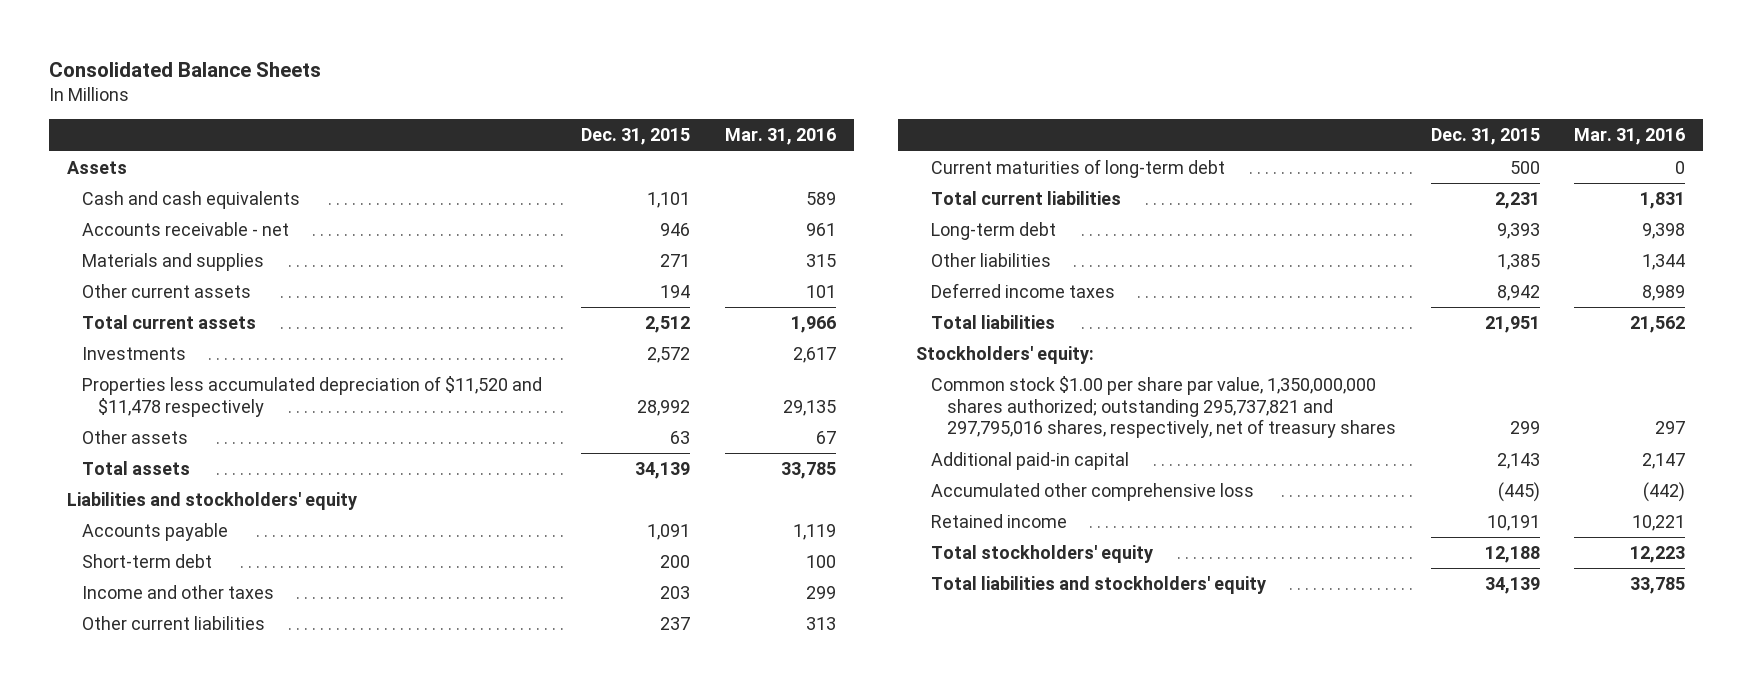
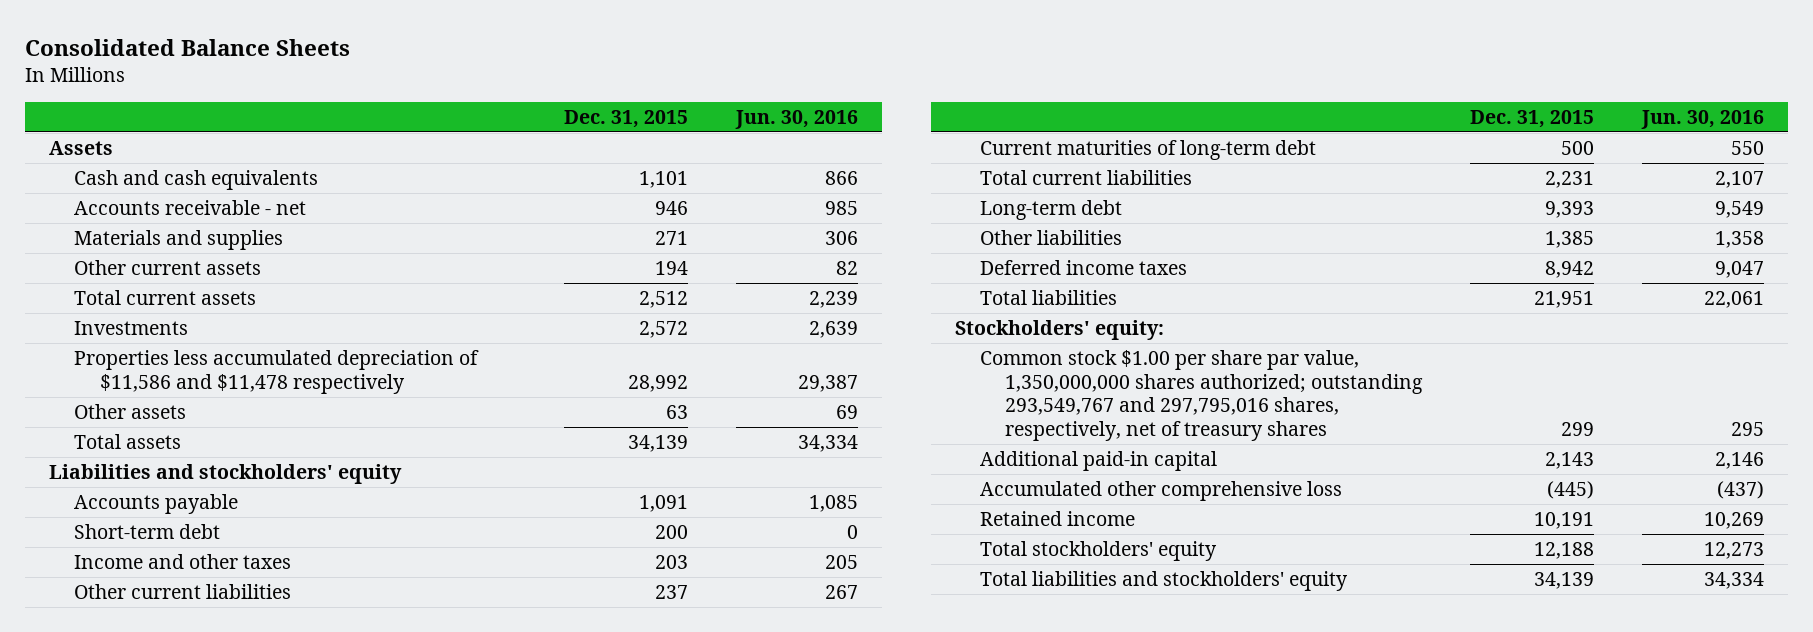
[725,128,837,146] Mar. 31, 2016 -> none
none -> [735,109,859,129] Jun. 30, 2016
[82,375,543,417] Properties less accumulated depreciation of $11,520 and $11,478 respectively -> [74,350,480,394] Properties less accumulated depreciation of $11,586 and $11,478 respectively
[931,375,1396,439] Common stock $1.00 per share par value, 1,350,000,000 shares authorized; outstanding 295,737,821 and 297,795,016 shares, respectively, net of treasury shares -> [980,350,1424,441] Common stock $1.00 per share par value, 1,350,000,000 shares authorized; outstanding 293,549,767 and 297,795,016 shares, respectively, net of treasury shares

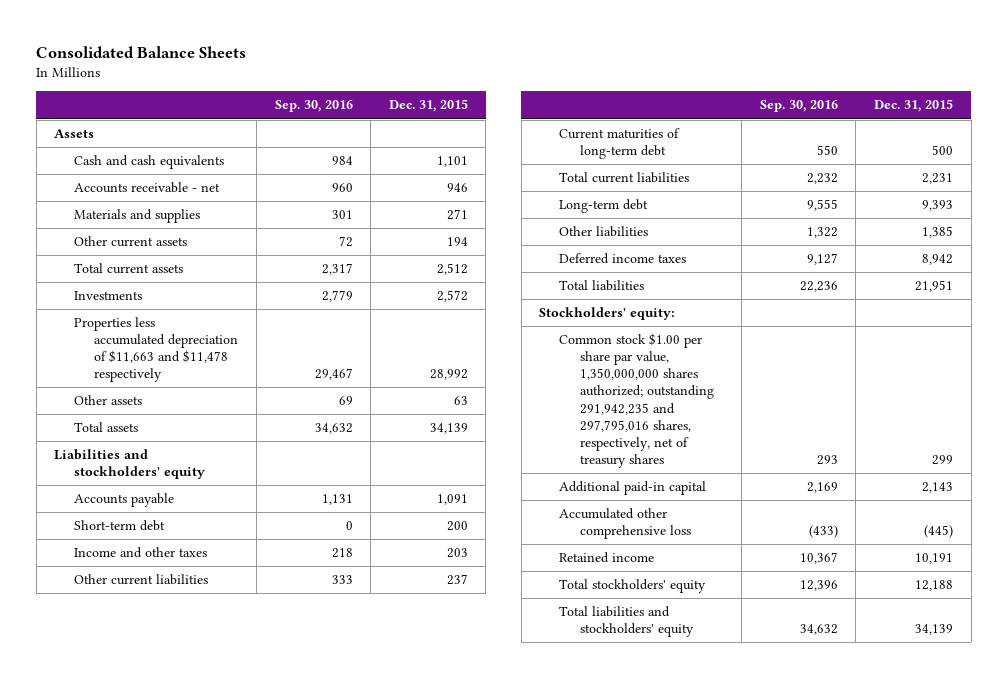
[735,109,859,129] Jun. 30, 2016 -> none
none -> [274,100,353,113] Sep. 30, 2016
[74,350,480,394] Properties less accumulated depreciation of $11,586 and $11,478 respectively -> [74,317,239,383] Properties less accumulated depreciation of $11,663 and $11,478 respectively
[980,350,1424,441] Common stock $1.00 per share par value, 1,350,000,000 shares authorized; outstanding 293,549,767 and 297,795,016 shares, respectively, net of treasury shares -> [559,333,714,468] Common stock $1.00 per share par value, 1,350,000,000 shares authorized; outstanding 291,942,235 and 297,795,016 shares, respectively, net of treasury shares

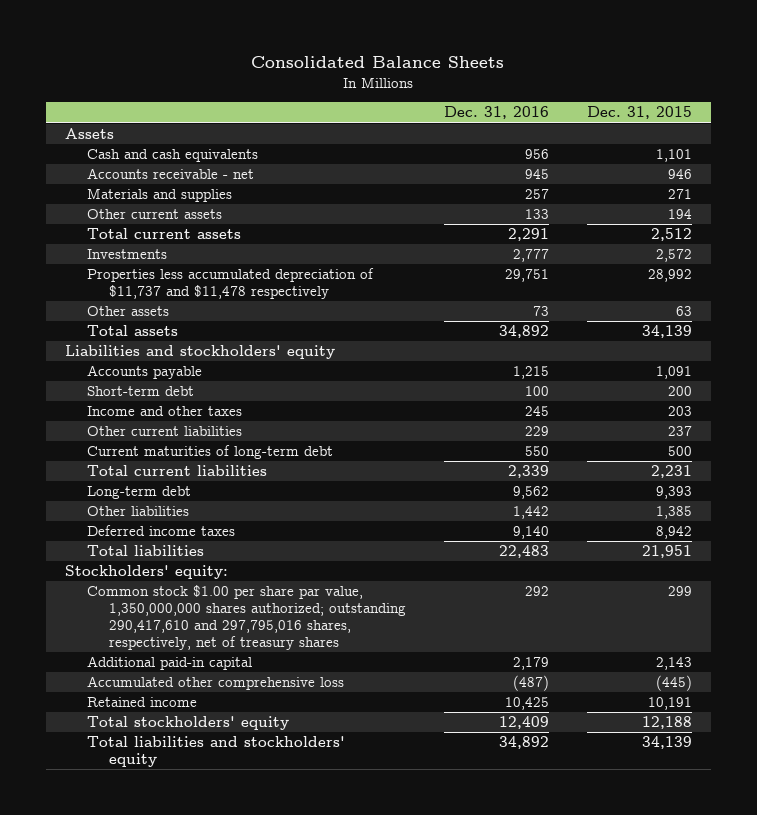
[274,100,353,113] Sep. 30, 2016 -> none
none -> [444,106,550,120] Dec. 31, 2016
[74,317,239,383] Properties less accumulated depreciation of $11,663 and $11,478 respectively -> [86,268,374,300] Properties less accumulated depreciation of $11,737 and $11,478 respectively
[559,333,714,468] Common stock $1.00 per share par value, 1,350,000,000 shares authorized; outstanding 291,942,235 and 297,795,016 shares, respectively, net of treasury shares -> [86,585,407,650] Common stock $1.00 per share par value, 1,350,000,000 shares authorized; outstanding 290,417,610 and 297,795,016 shares, respectively, net of treasury shares

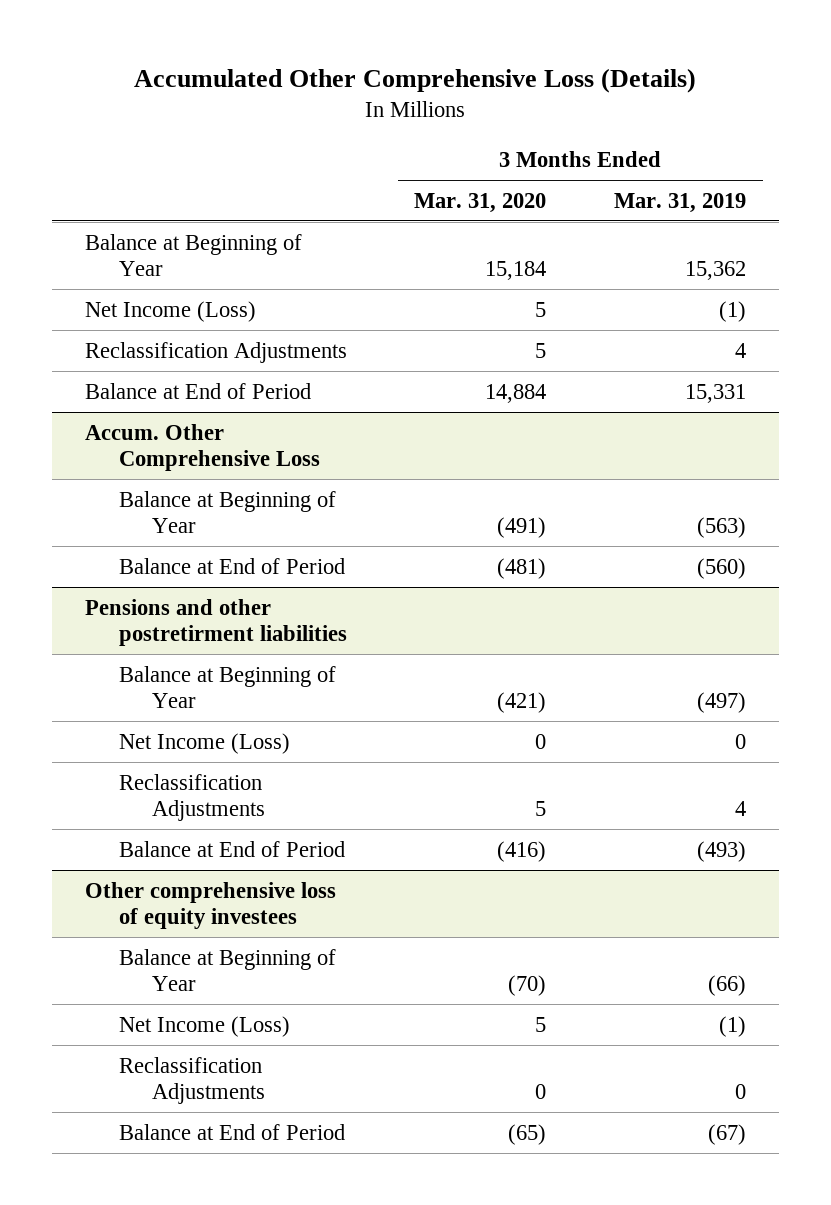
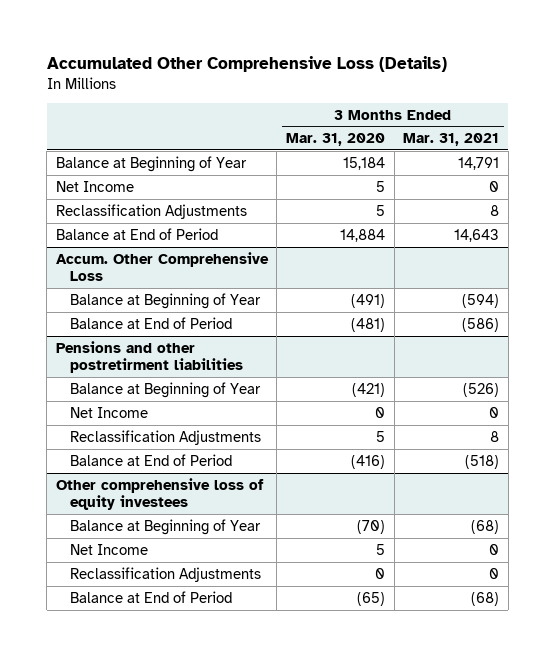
[613,192,746,213] Mar. 31, 2019 -> none
none -> [403,133,500,147] Mar. 31, 2021
[85,300,257,322] Net Income (Loss) -> [55,180,134,192] Net Income
[118,732,290,754] Net Income (Loss) -> [69,406,148,418] Net Income
[118,1015,290,1037] Net Income (Loss) -> [69,543,148,555] Net Income

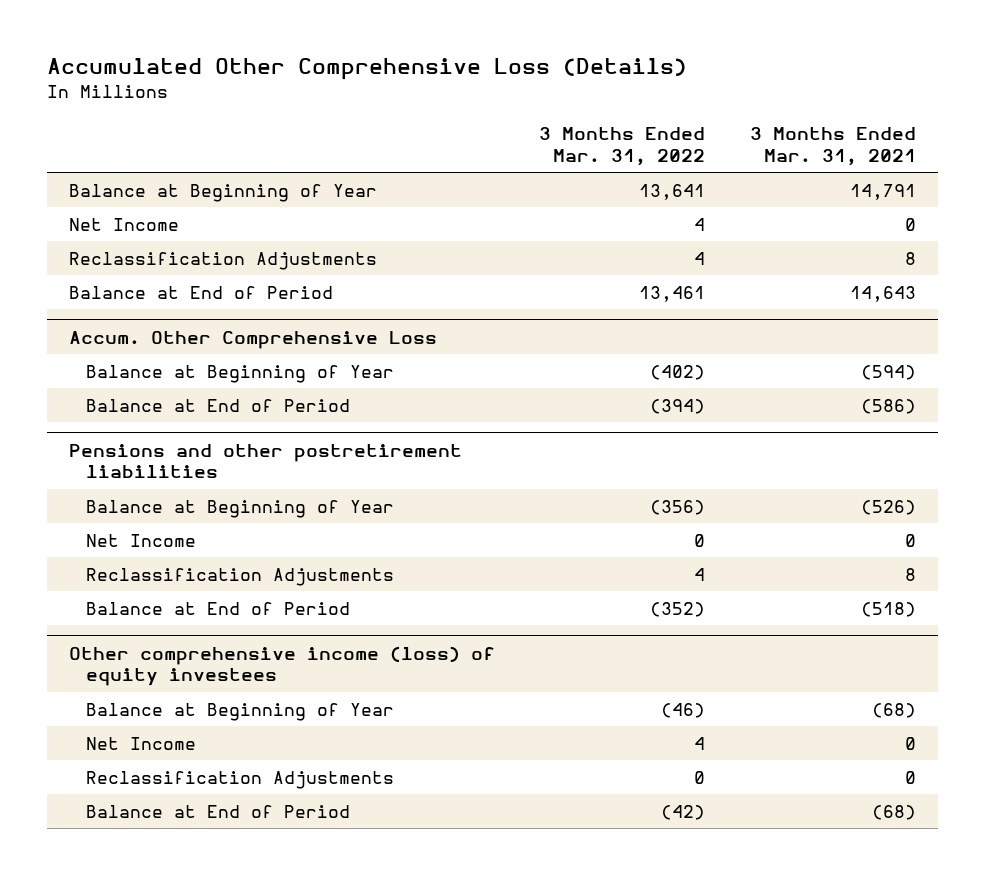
[286,133,386,147] Mar. 31, 2020 -> none
none -> [539,126,706,166] 3 Months Ended Mar. 31, 2022
[55,340,243,374] Pensions and other postretirment liabilities -> [69,443,463,479] Pensions and other postretirement liabilities
[55,477,264,511] Other comprehensive loss of equity investees -> [69,645,496,687] Other comprehensive income (loss) of equity investees

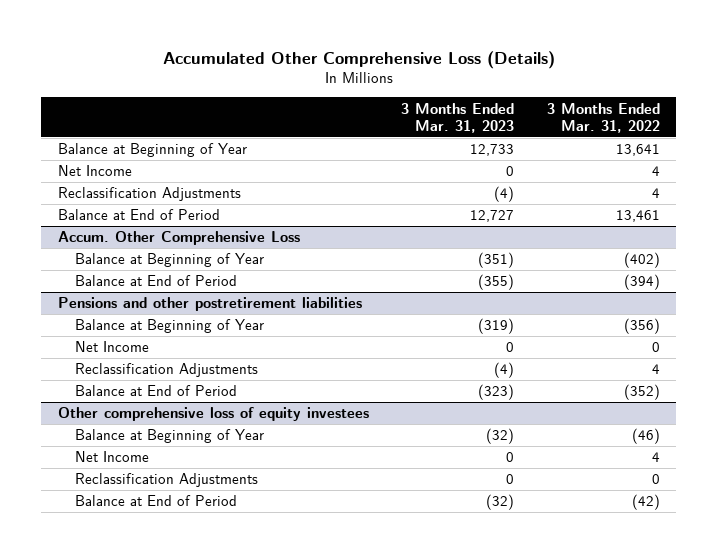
[749,126,916,166] 3 Months Ended Mar. 31, 2021 -> none
none -> [401,102,515,133] 3 Months Ended Mar. 31, 2023
[69,645,496,687] Other comprehensive income (loss) of equity investees -> [57,407,369,422] Other comprehensive loss of equity investees

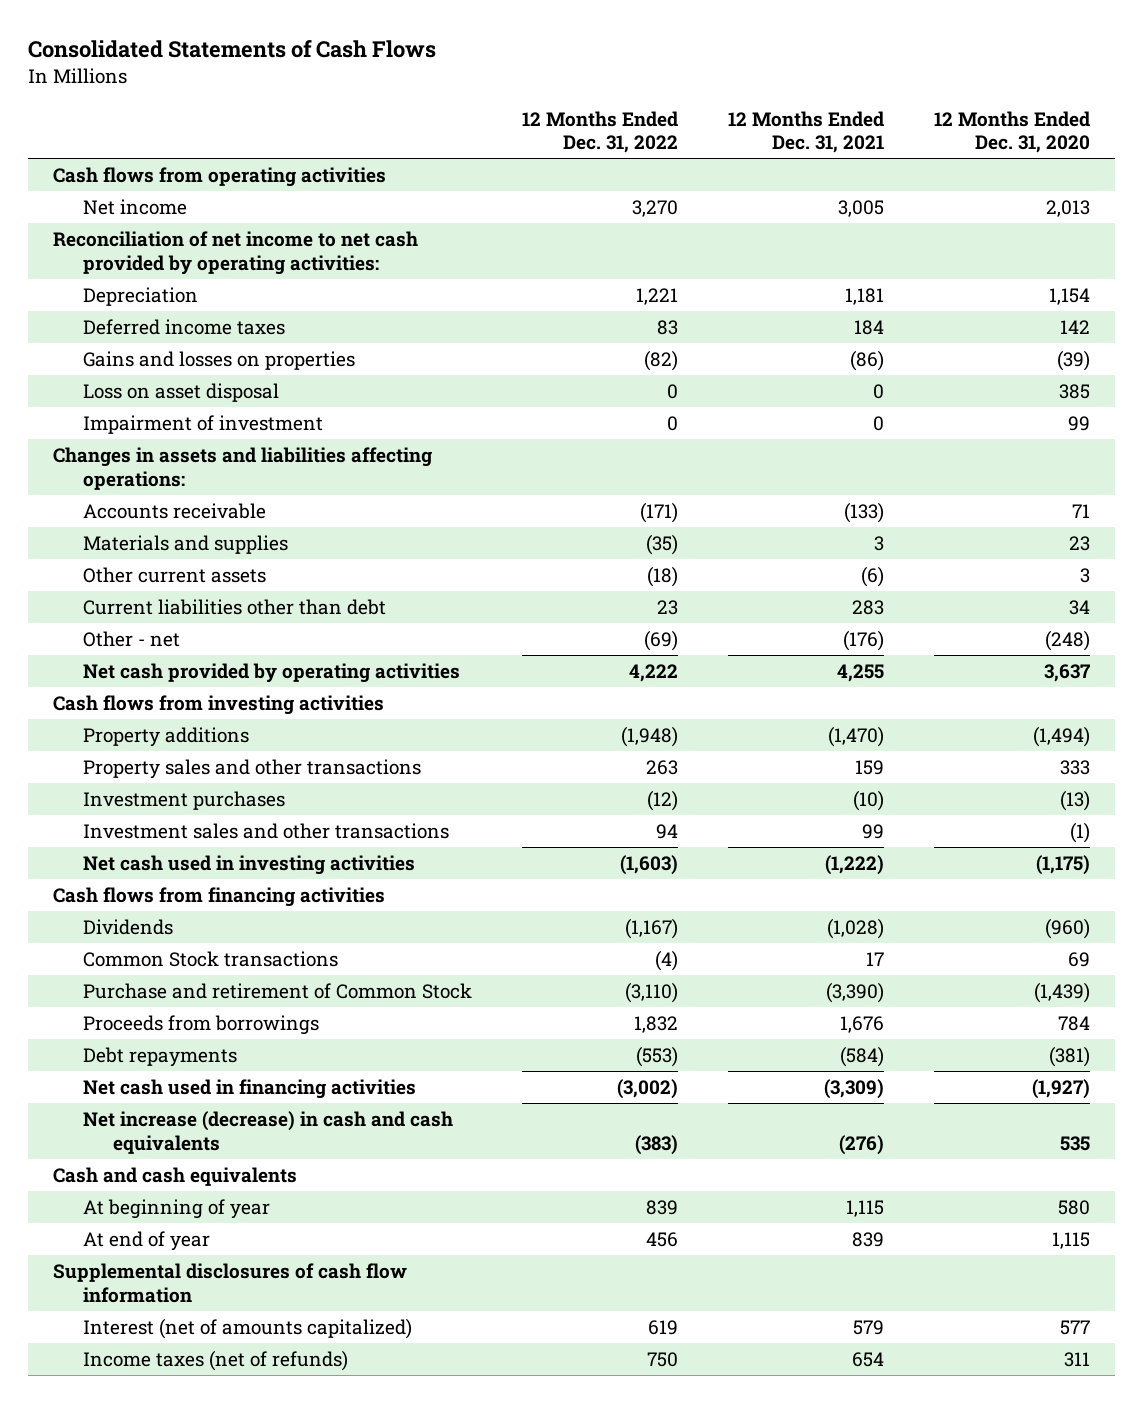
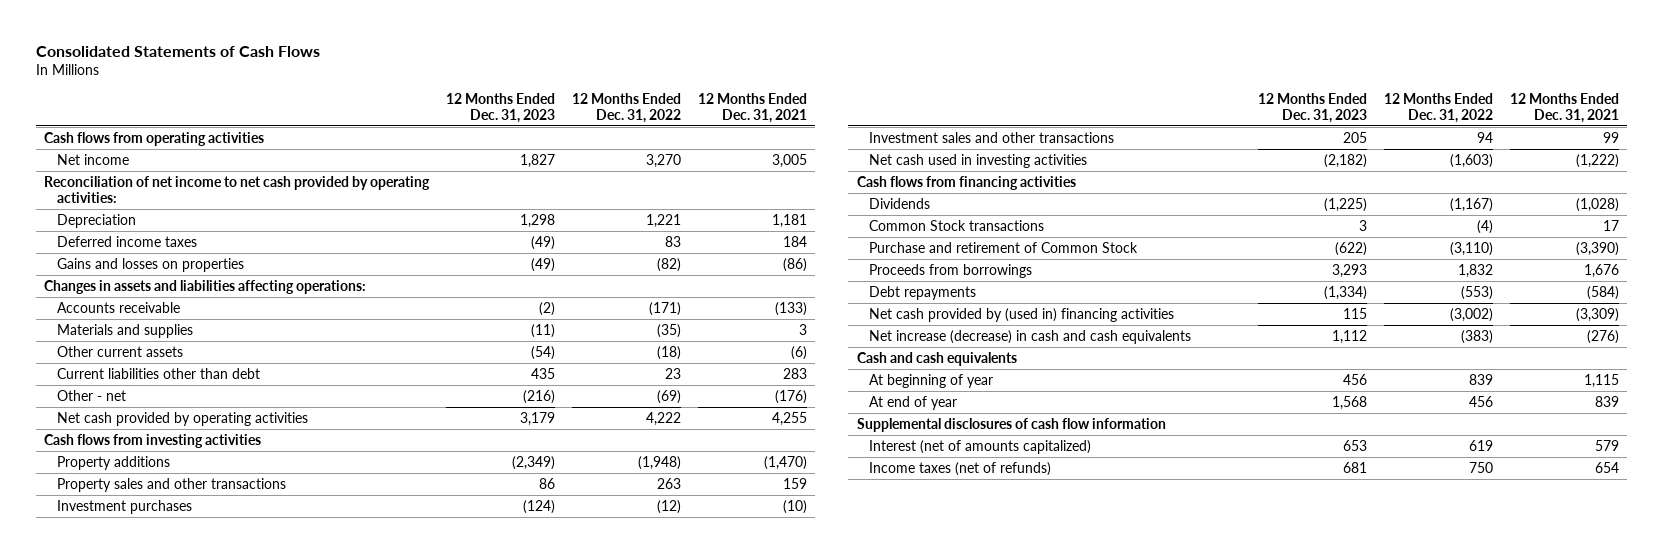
[933,110,1090,154] 12 Months Ended Dec. 31, 2020 -> none
none -> [446,92,556,123] 12 Months Ended Dec. 31, 2023
[83,383,280,403] Loss on asset disposal -> none
[83,415,324,435] Impairment of investment -> none
[83,1079,417,1100] Net cash used in financing activities -> [869,307,1175,322] Net cash provided by (used in) financing activities

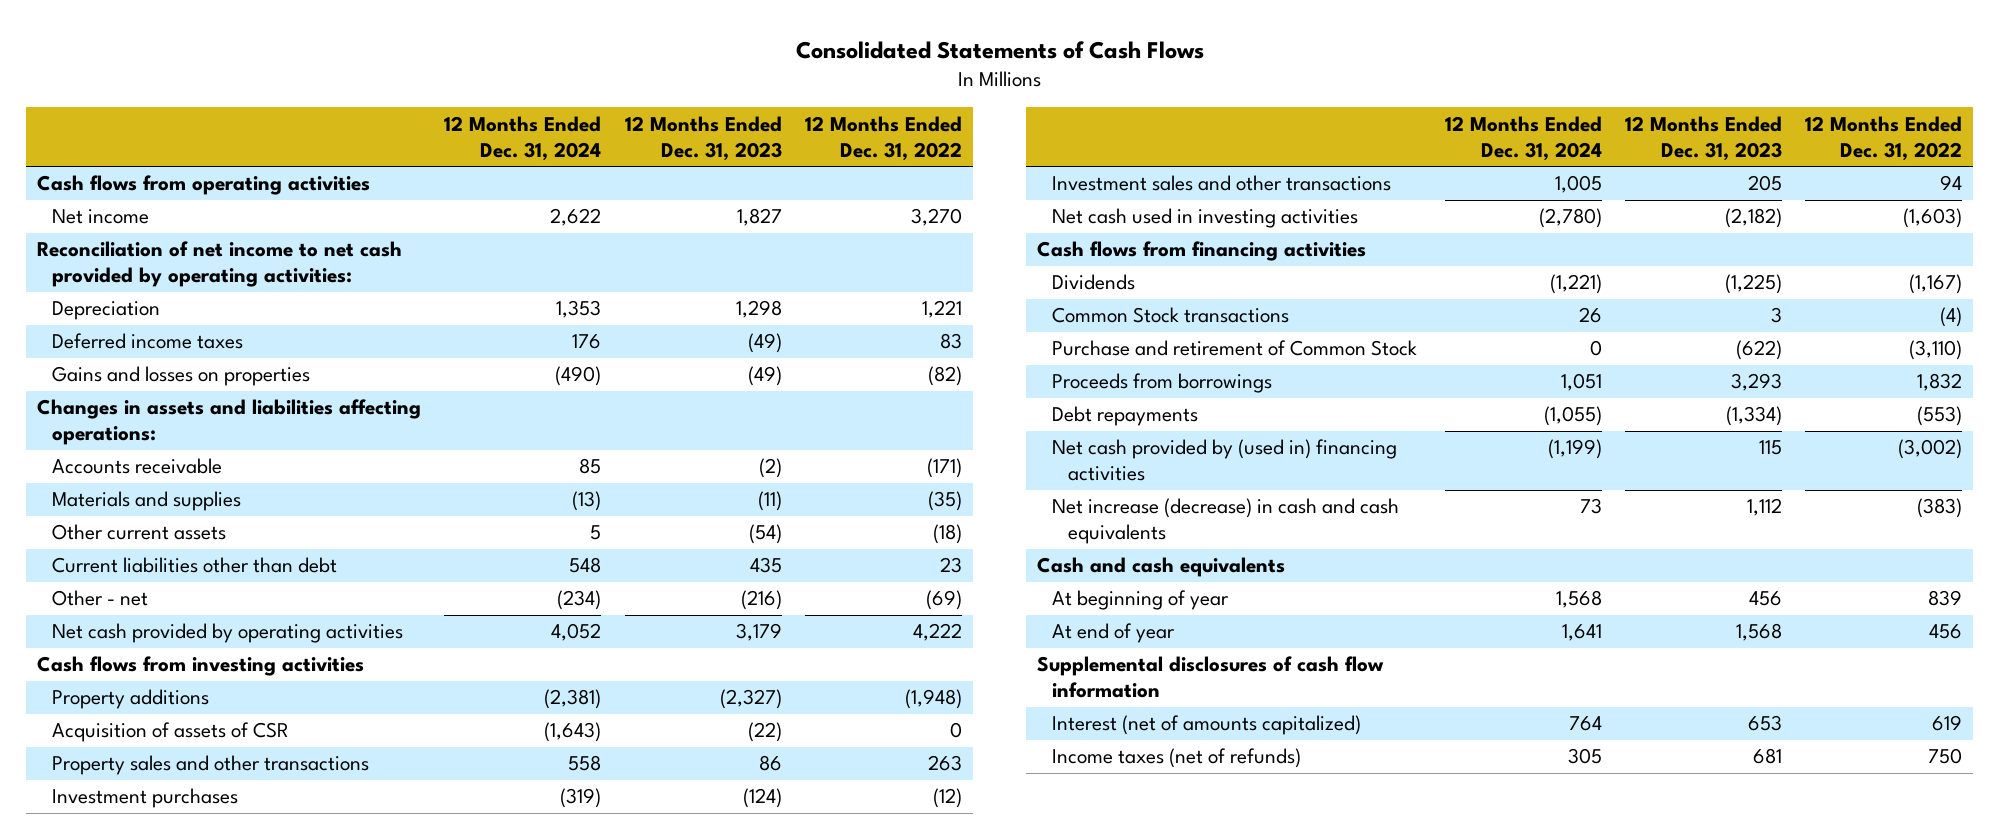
[697,92,807,123] 12 Months Ended Dec. 31, 2021 -> none
none -> [444,115,602,161] 12 Months Ended Dec. 31, 2024
[512,455,556,470] (2,349) -> [719,689,782,710] (2,327)
none -> [52,722,290,743] Acquisition of assets of CSR

